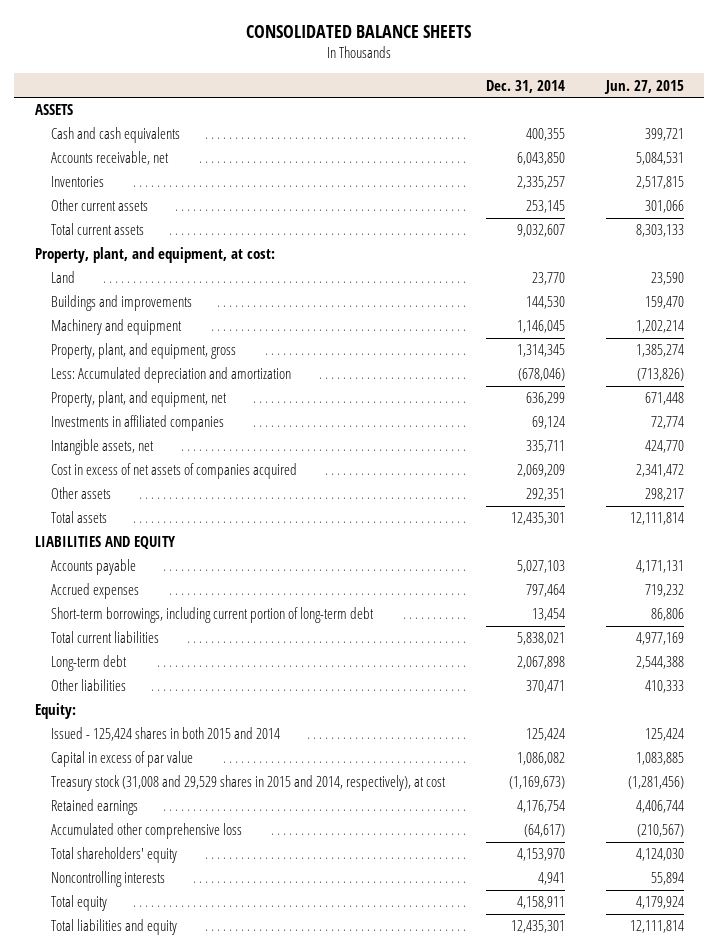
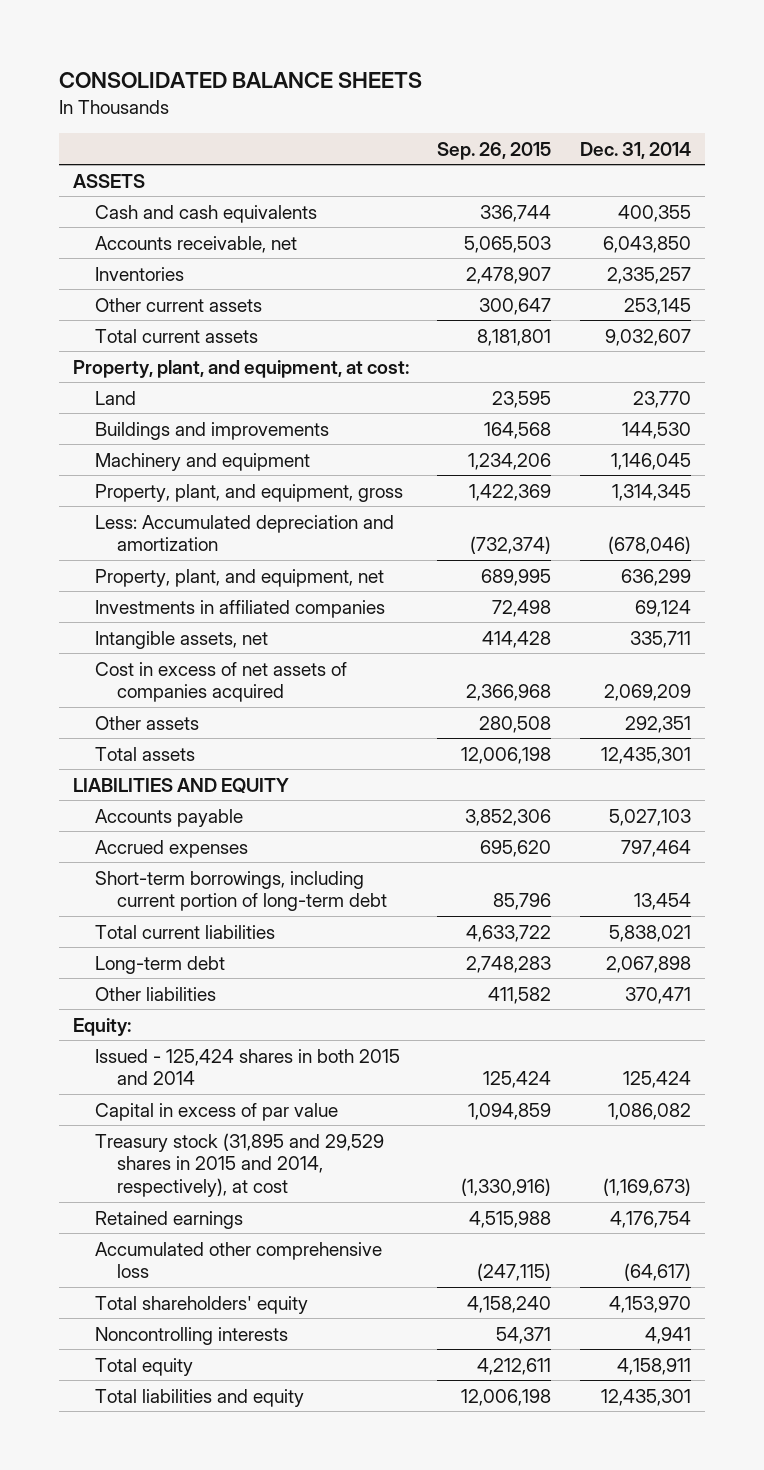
[603,79,684,94] Jun. 27, 2015 -> none
none -> [437,141,552,160] Sep. 26, 2015
[51,775,447,792] Treasury stock (31,008 and 29,529 shares in 2015 and 2014, respectively), at cost -> [95,1132,385,1198] Treasury stock (31,895 and 29,529 shares in 2015 and 2014, respectively), at cost

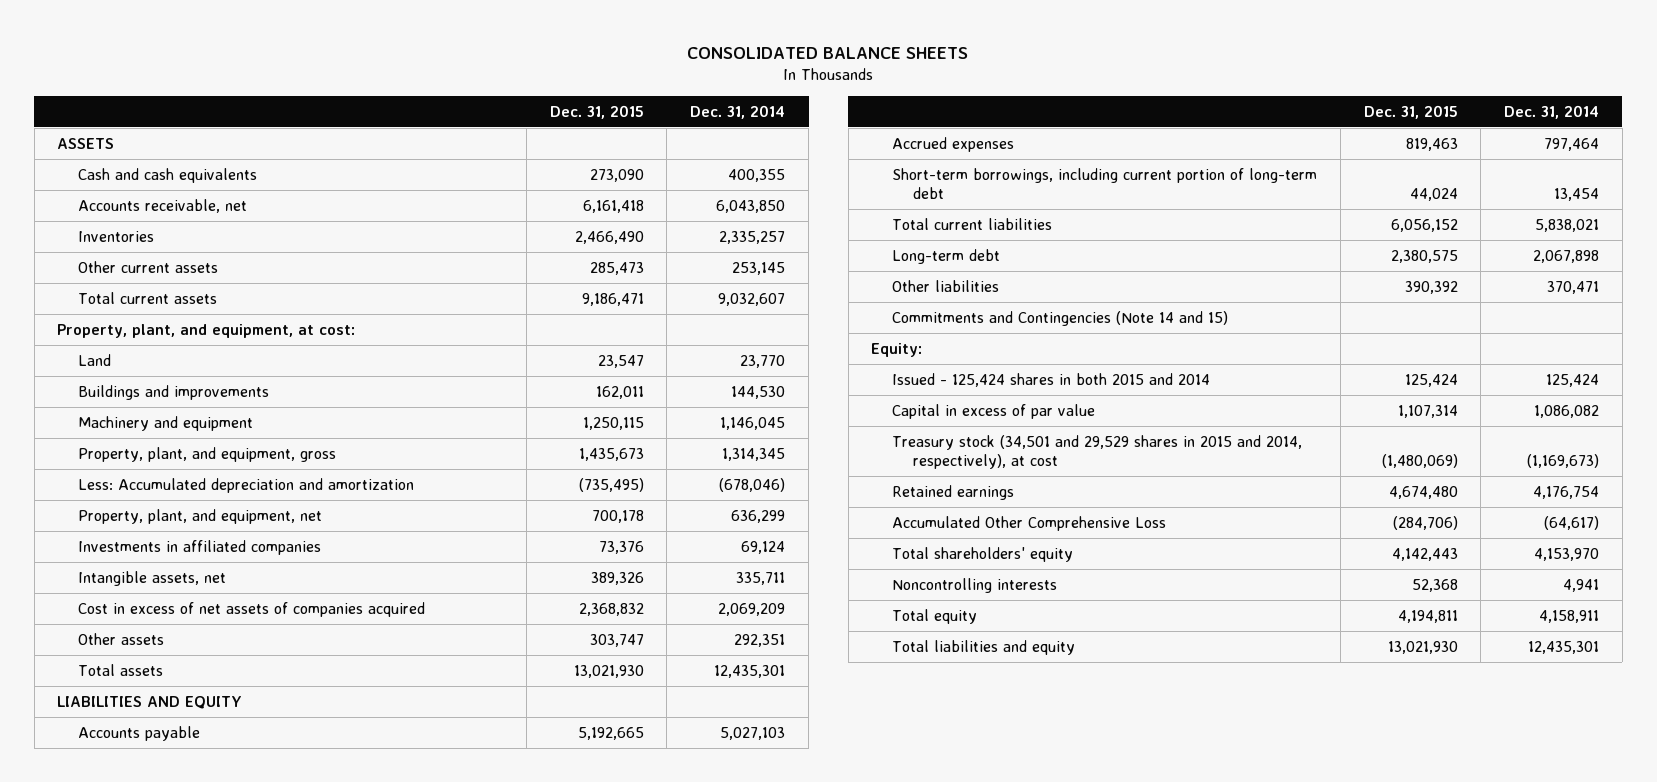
[437,141,552,160] Sep. 26, 2015 -> none
none -> [549,104,644,119] Dec. 31, 2015
none -> [891,310,1228,326] Commitments and Contingencies (Note 14 and 15)
[95,1132,385,1198] Treasury stock (31,895 and 29,529 shares in 2015 and 2014, respectively), at cost -> [891,434,1302,470] Treasury stock (34,501 and 29,529 shares in 2015 and 2014, respectively), at cost
[95,1241,383,1279] Accumulated other comprehensive loss -> [891,515,1166,531] Accumulated Other Comprehensive Loss

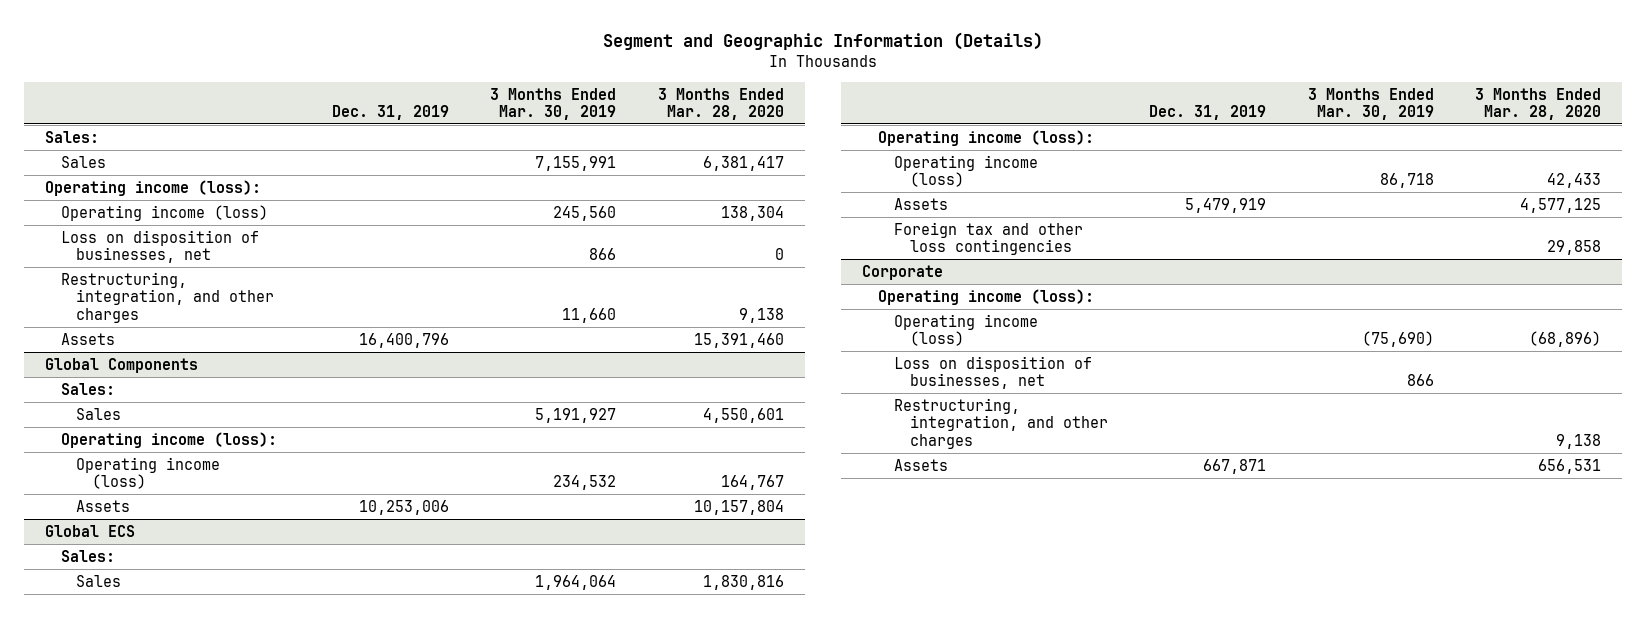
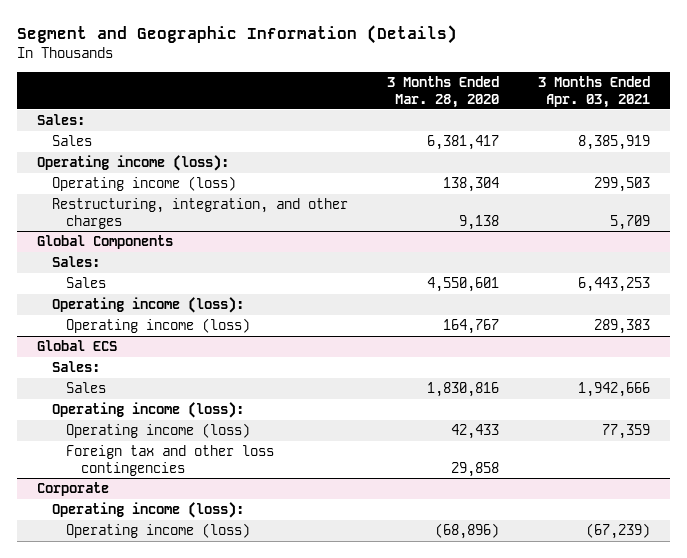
[331,104,449,120] Dec. 31, 2019 -> none
[490,87,617,120] 3 Months Ended Mar. 30, 2019 -> none
none -> [538,75,651,108] 3 Months Ended Apr. 03, 2021
[60,229,259,264] Loss on disposition of businesses, net -> none
[60,332,115,345] Assets -> none
[76,499,131,512] Assets -> none
[893,197,948,210] Assets -> none
[893,355,1092,390] Loss on disposition of businesses, net -> none
[893,397,1108,449] Restructuring, integration, and other charges -> none
[893,458,948,471] Assets -> none

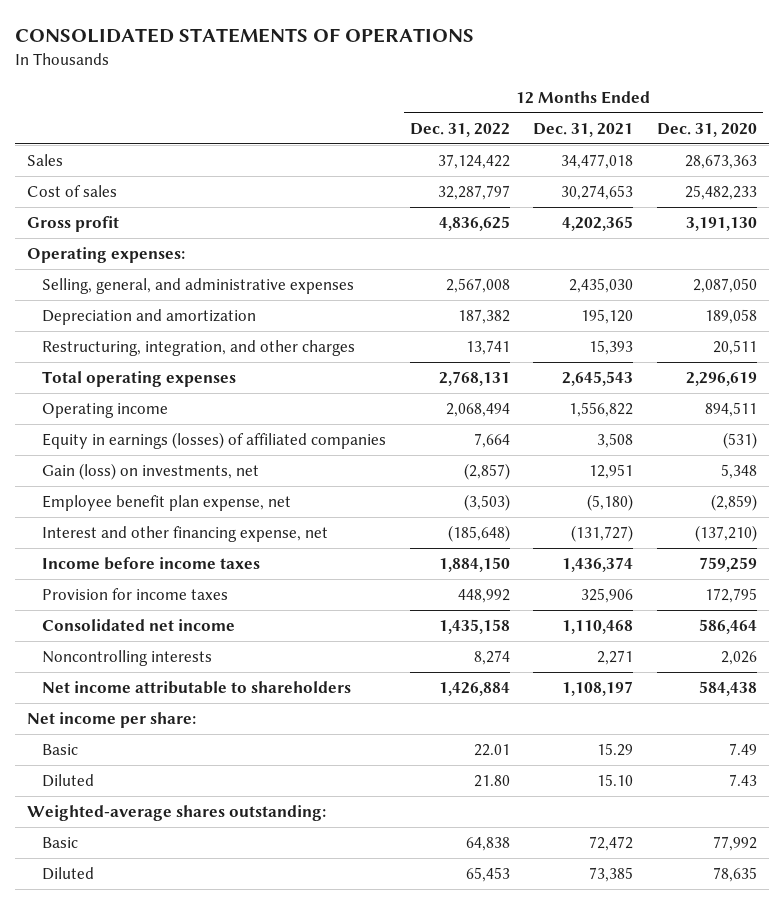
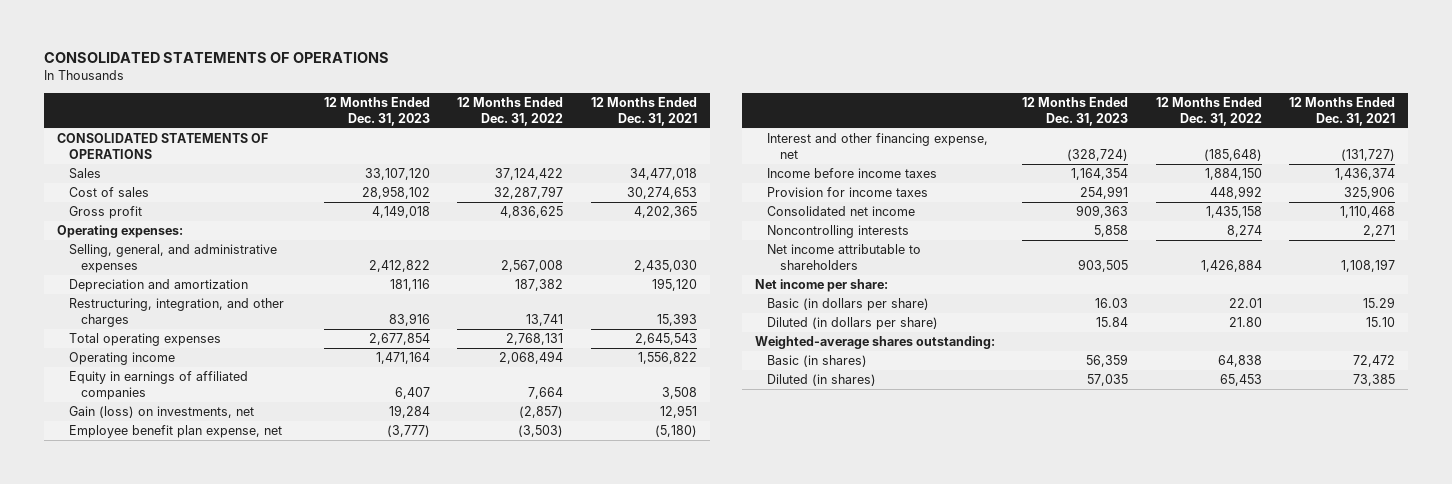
[656,122,757,137] Dec. 31, 2020 -> none
none -> [324,97,431,126] 12 Months Ended Dec. 31, 2023
none -> [57,133,269,159] CONSOLIDATED STATEMENTS OF OPERATIONS
[42,431,387,449] Equity in earnings (losses) of affiliated companies -> [69,371,249,400] Equity in earnings of affiliated companies
[42,743,79,755] Basic -> [767,298,930,312] Basic (in dollars per share)
[42,773,95,787] Diluted -> [767,317,939,331] Diluted (in dollars per share)
[42,836,79,848] Basic -> [767,355,868,368] Basic (in shares)
[42,866,95,880] Diluted -> [767,374,877,387] Diluted (in shares)

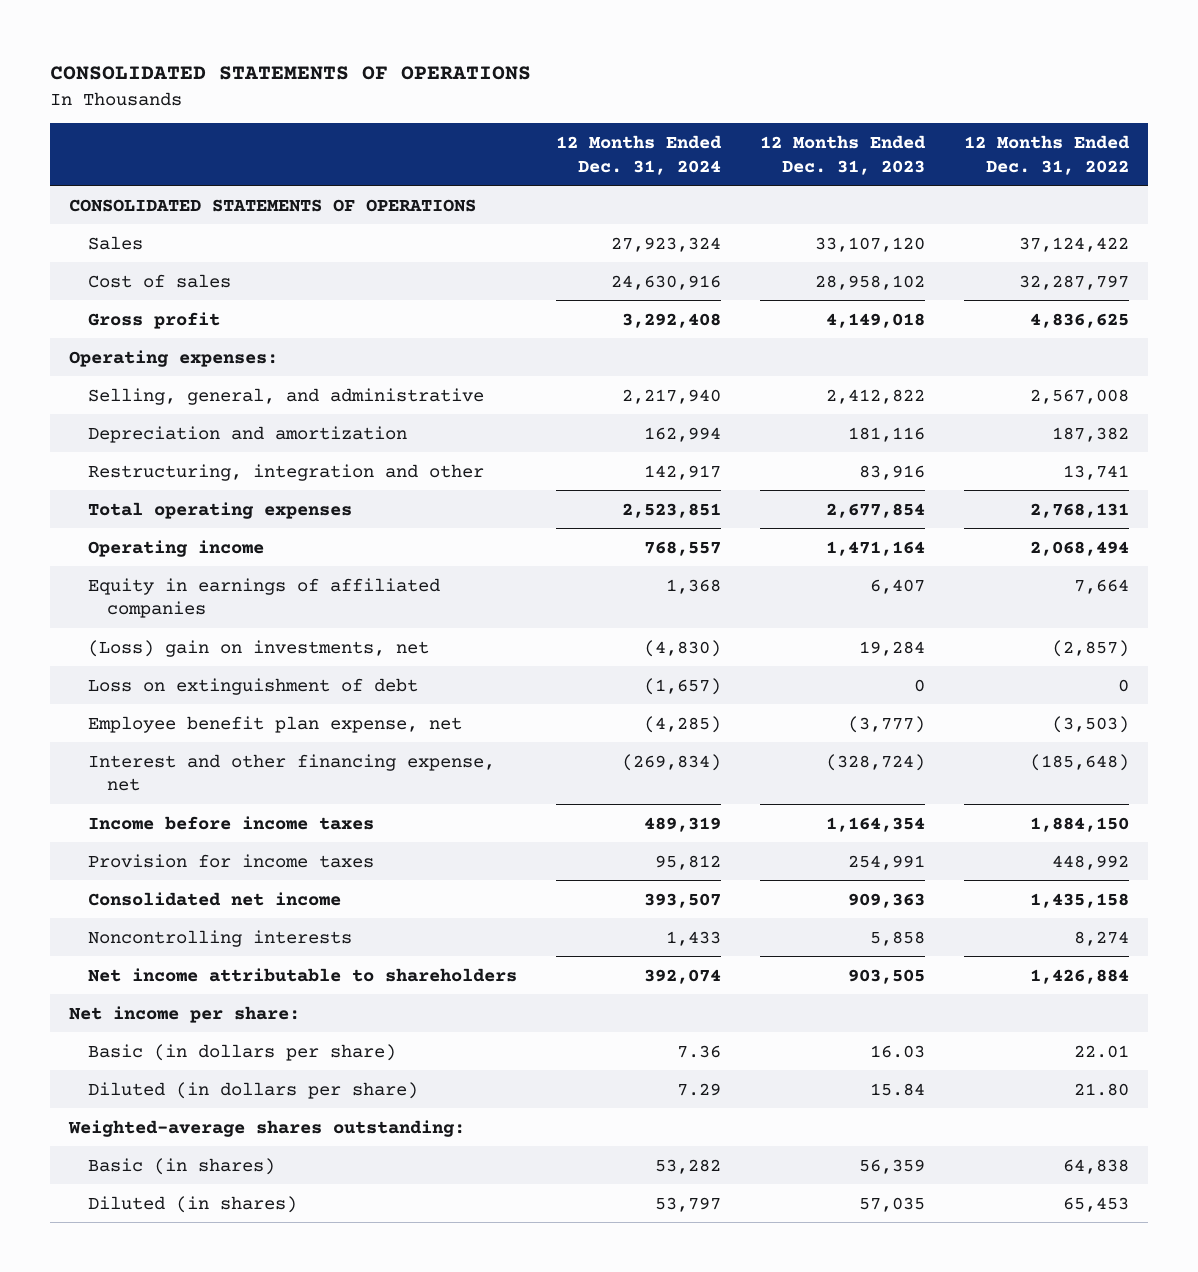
[590,97,697,126] 12 Months Ended Dec. 31, 2021 -> none
none -> [556,135,723,175] 12 Months Ended Dec. 31, 2024
[69,244,278,273] Selling, general, and administrative expenses -> [88,387,485,405] Selling, general, and administrative
[69,298,285,327] Restructuring, integration, and other charges -> [88,463,485,481] Restructuring, integration and other
[69,406,255,419] Gain (loss) on investments, net -> [88,639,430,657] (Loss) gain on investments, net
none -> [88,677,419,695] Loss on extinguishment of debt

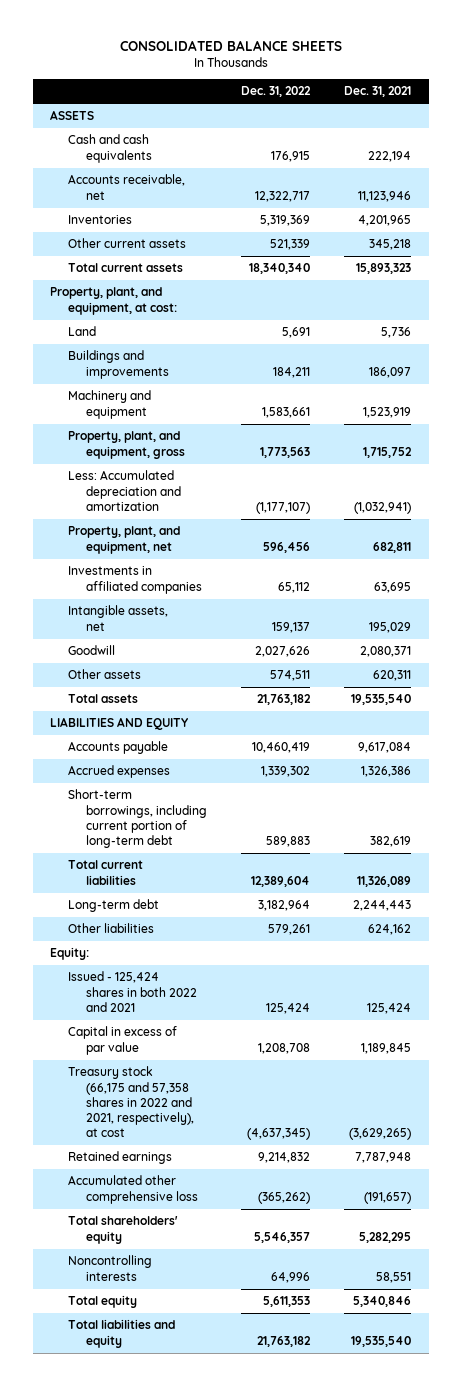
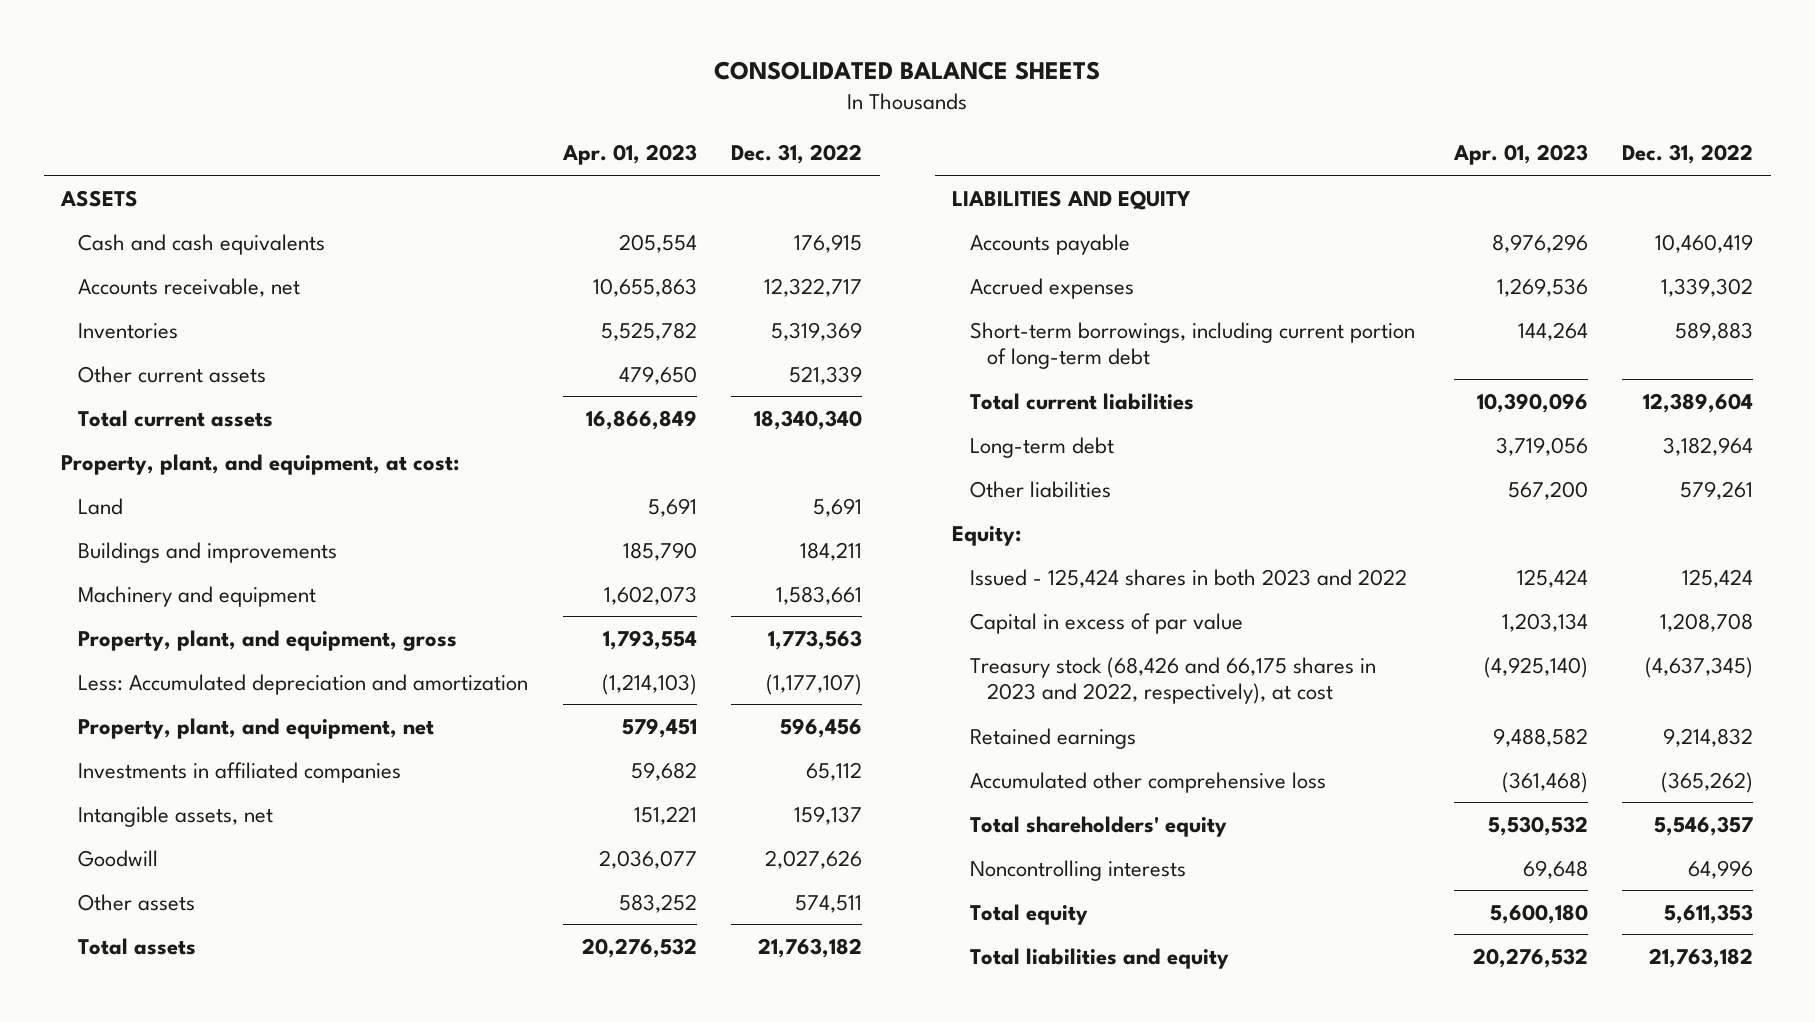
[344,86,412,98] Dec. 31, 2021 -> none
none -> [561,144,697,166] Apr. 01, 2023
[67,971,197,1012] Issued - 125,424 shares in both 2022 and 2021 -> [969,568,1407,588] Issued - 125,424 shares in both 2023 and 2022
[67,1066,194,1138] Treasury stock (66,175 and 57,358 shares in 2022 and 2021, respectively), at cost -> [969,656,1376,705] Treasury stock (68,426 and 66,175 shares in 2023 and 2022, respectively), at cost

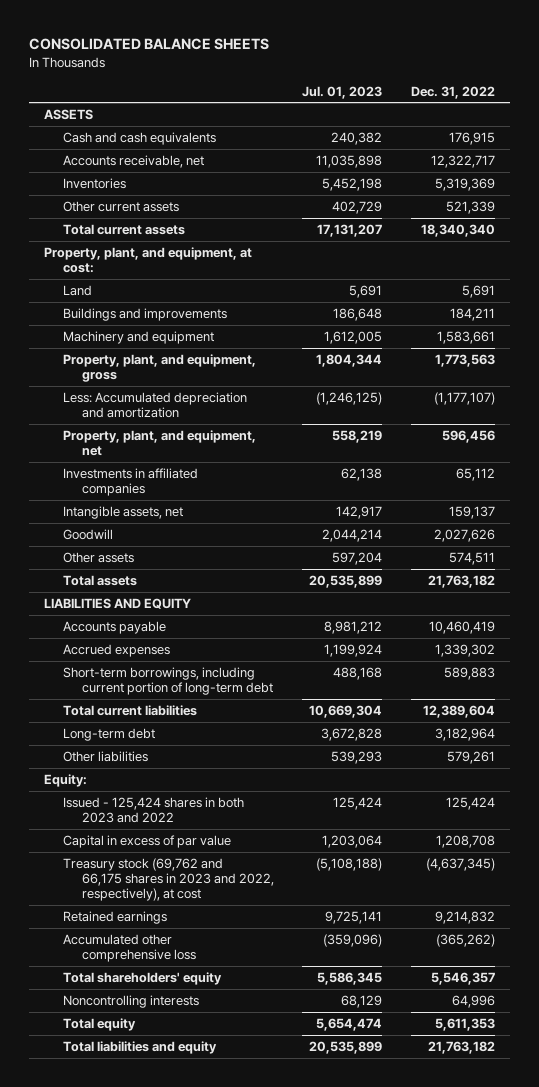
[561,144,697,166] Apr. 01, 2023 -> none
none -> [302,85,383,99] Jul. 01, 2023
[969,656,1376,705] Treasury stock (68,426 and 66,175 shares in 2023 and 2022, respectively), at cost -> [62,858,274,902] Treasury stock (69,762 and 66,175 shares in 2023 and 2022, respectively), at cost

